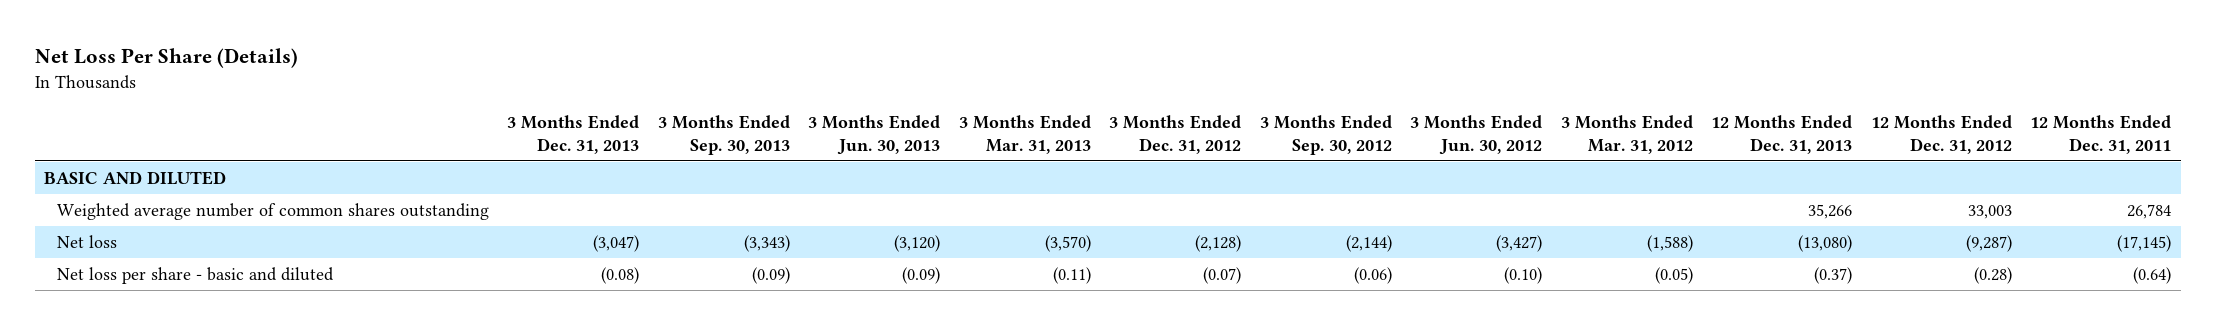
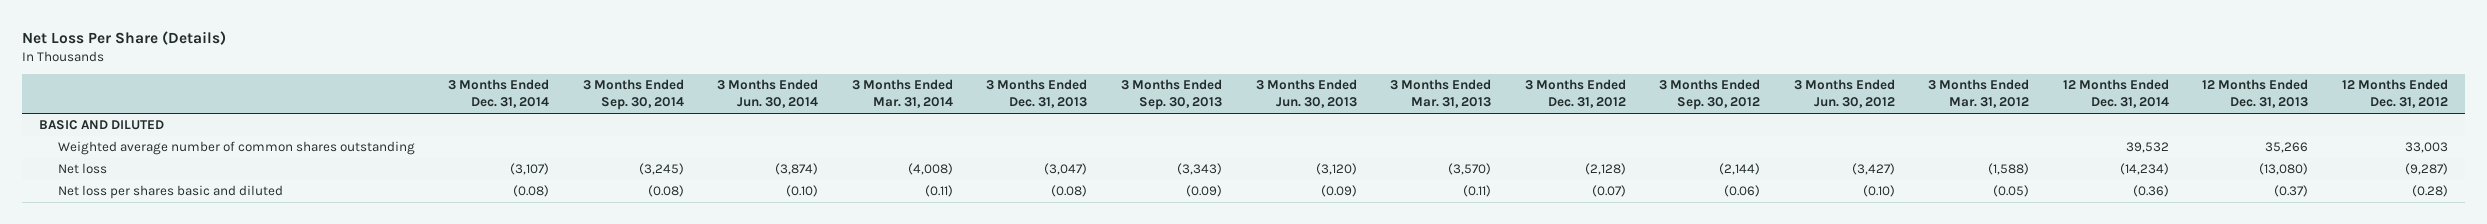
[2030,114,2172,154] 12 Months Ended Dec. 31, 2011 -> none
none -> [448,79,550,109] 3 Months Ended Dec. 31, 2014
none -> [582,79,684,111] 3 Months Ended Sep. 30, 2014
none -> [717,79,819,109] 3 Months Ended Jun. 30, 2014
none -> [851,79,953,109] 3 Months Ended Mar. 31, 2014
none -> [2062,79,2169,109] 12 Months Ended Dec. 31, 2014
[56,266,334,284] Net loss per share - basic and diluted -> [57,185,283,200] Net loss per shares basic and diluted

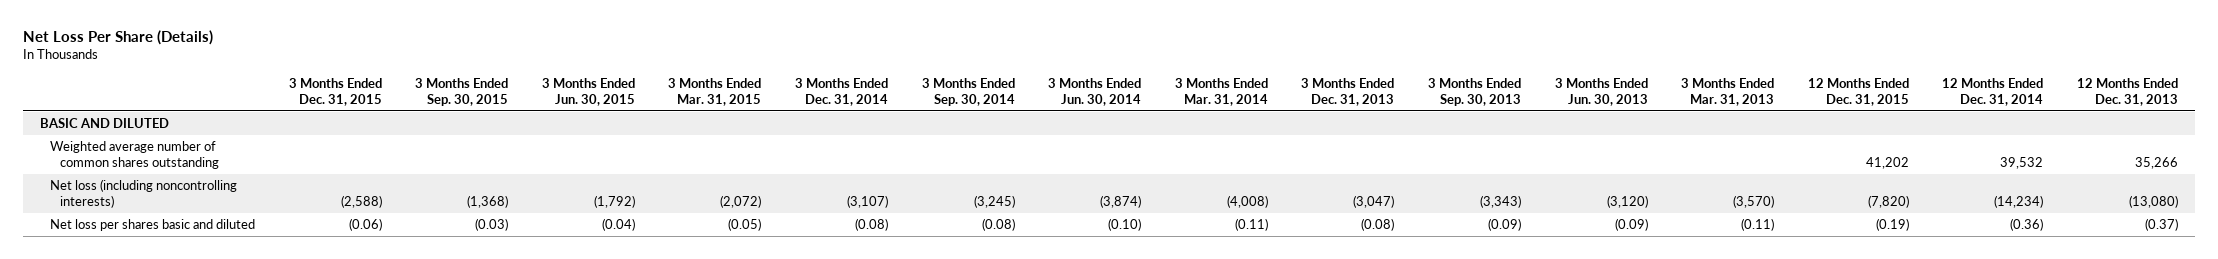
[1524,79,1626,109] 3 Months Ended Dec. 31, 2012 -> none
[1659,79,1761,111] 3 Months Ended Sep. 30, 2012 -> none
[1793,79,1895,109] 3 Months Ended Jun. 30, 2012 -> none
[1928,79,2030,109] 3 Months Ended Mar. 31, 2012 -> none
[2342,79,2449,109] 12 Months Ended Dec. 31, 2012 -> none
none -> [288,77,382,106] 3 Months Ended Dec. 31, 2015
none -> [415,77,509,106] 3 Months Ended Sep. 30, 2015
none -> [541,77,635,106] 3 Months Ended Jun. 30, 2015
none -> [668,77,762,106] 3 Months Ended Mar. 31, 2015
none -> [1807,77,1909,106] 12 Months Ended Dec. 31, 2015
[57,163,107,175] Net loss -> [50,179,238,209] Net loss (including noncontrolling interests)

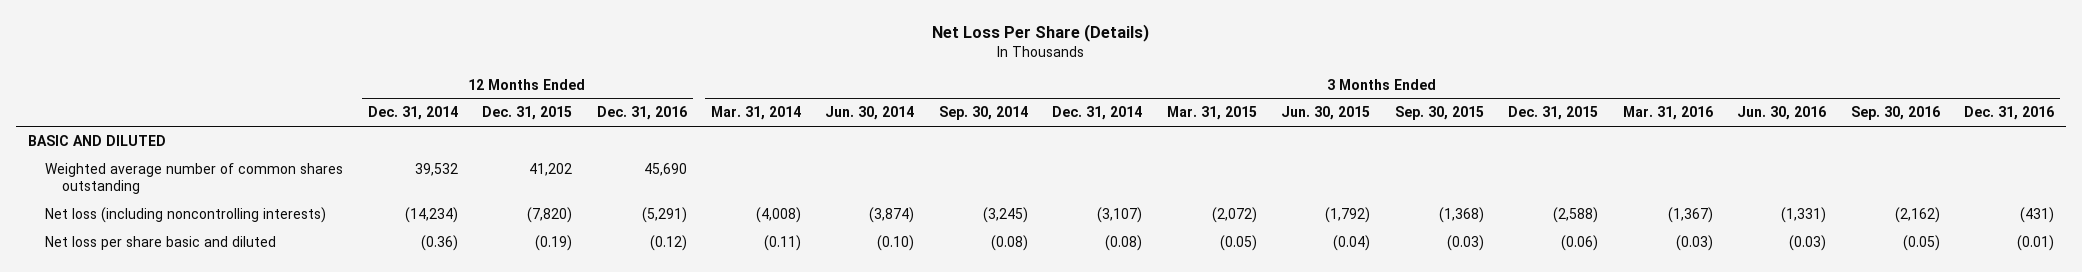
[1301,77,1395,106] 3 Months Ended Dec. 31, 2013 -> none
[1428,77,1522,106] 3 Months Ended Sep. 30, 2013 -> none
[1554,77,1648,106] 3 Months Ended Jun. 30, 2013 -> none
[1681,77,1775,106] 3 Months Ended Mar. 31, 2013 -> none
[2076,77,2178,106] 12 Months Ended Dec. 31, 2013 -> none
none -> [596,106,687,121] Dec. 31, 2016
none -> [1622,106,1713,121] Mar. 31, 2016
none -> [1737,106,1827,121] Jun. 30, 2016
none -> [1850,106,1940,121] Sep. 30, 2016
none -> [1963,106,2054,121] Dec. 31, 2016
[50,219,256,232] Net loss per shares basic and diluted -> [45,235,277,250] Net loss per share basic and diluted

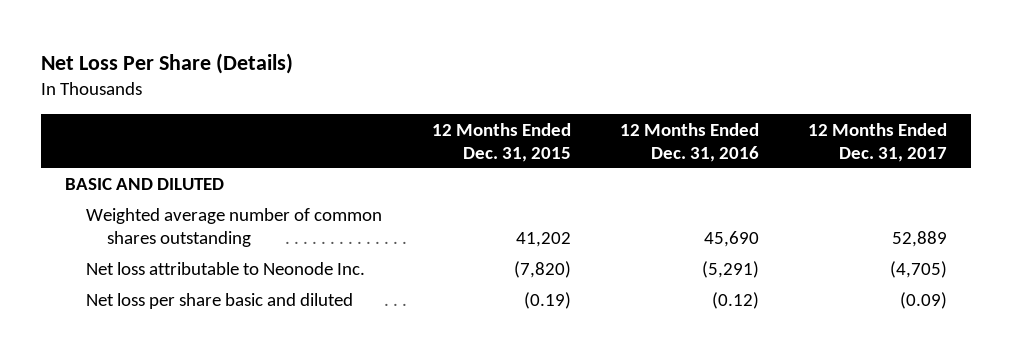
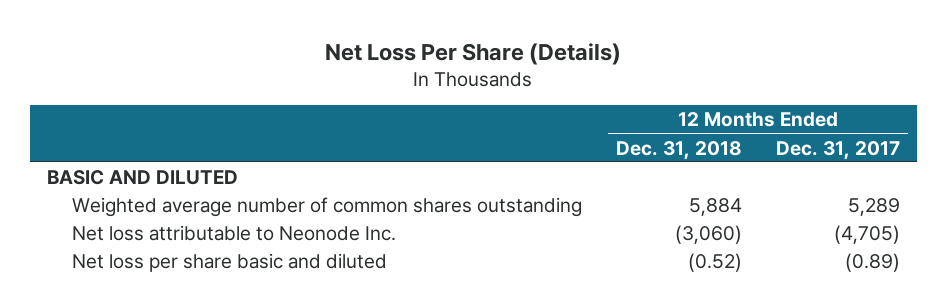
[431,122,571,162] 12 Months Ended Dec. 31, 2015 -> none
[619,122,759,162] 12 Months Ended Dec. 31, 2016 -> none
none -> [616,140,743,160] Dec. 31, 2018
[891,231,947,248] 52,889 -> [847,198,900,217] 5,289
[899,292,947,310] (0.09) -> [844,253,900,273] (0.89)

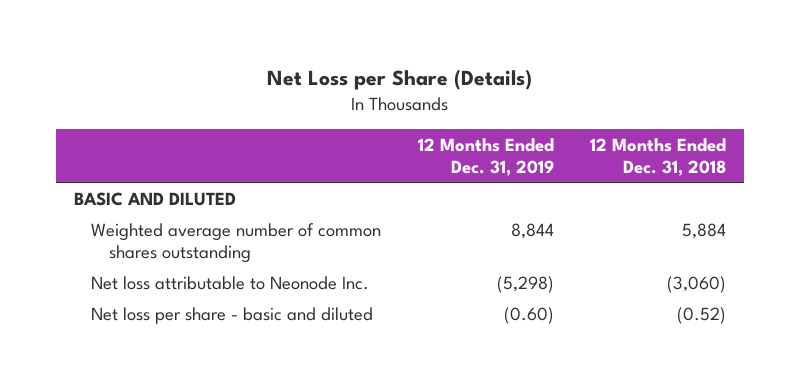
[325,42,622,65] Net Loss Per Share (Details) -> [266,69,532,91] Net Loss per Share (Details)
[775,140,900,160] Dec. 31, 2017 -> none
none -> [417,137,554,176] 12 Months Ended Dec. 31, 2019
[72,253,388,273] Net loss per share basic and diluted -> [91,306,374,324] Net loss per share - basic and diluted

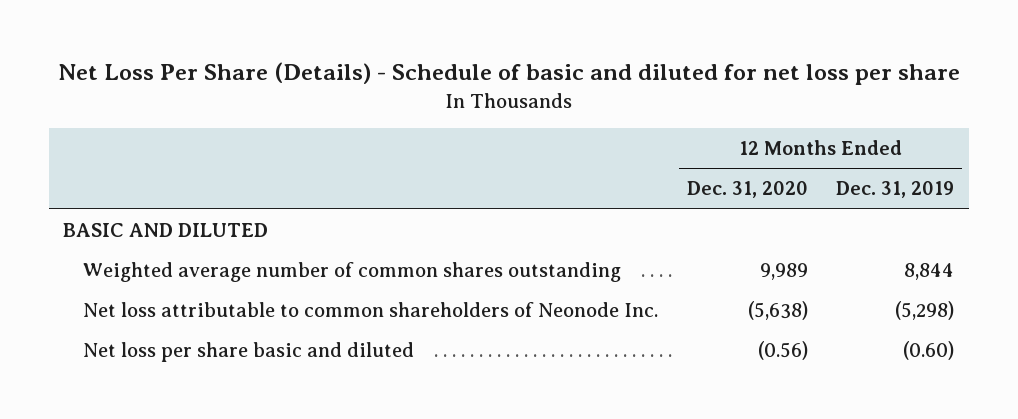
[266,69,532,91] Net Loss per Share (Details) -> [57,62,960,86] Net Loss Per Share (Details) - Schedule of basic and diluted for net loss per share
[589,137,726,176] 12 Months Ended Dec. 31, 2018 -> none
none -> [686,181,808,199] Dec. 31, 2020
[91,275,370,290] Net loss attributable to Neonode Inc. -> [82,302,658,318] Net loss attributable to common shareholders of Neonode Inc.
[91,306,374,324] Net loss per share - basic and diluted -> [82,342,414,363] Net loss per share basic and diluted

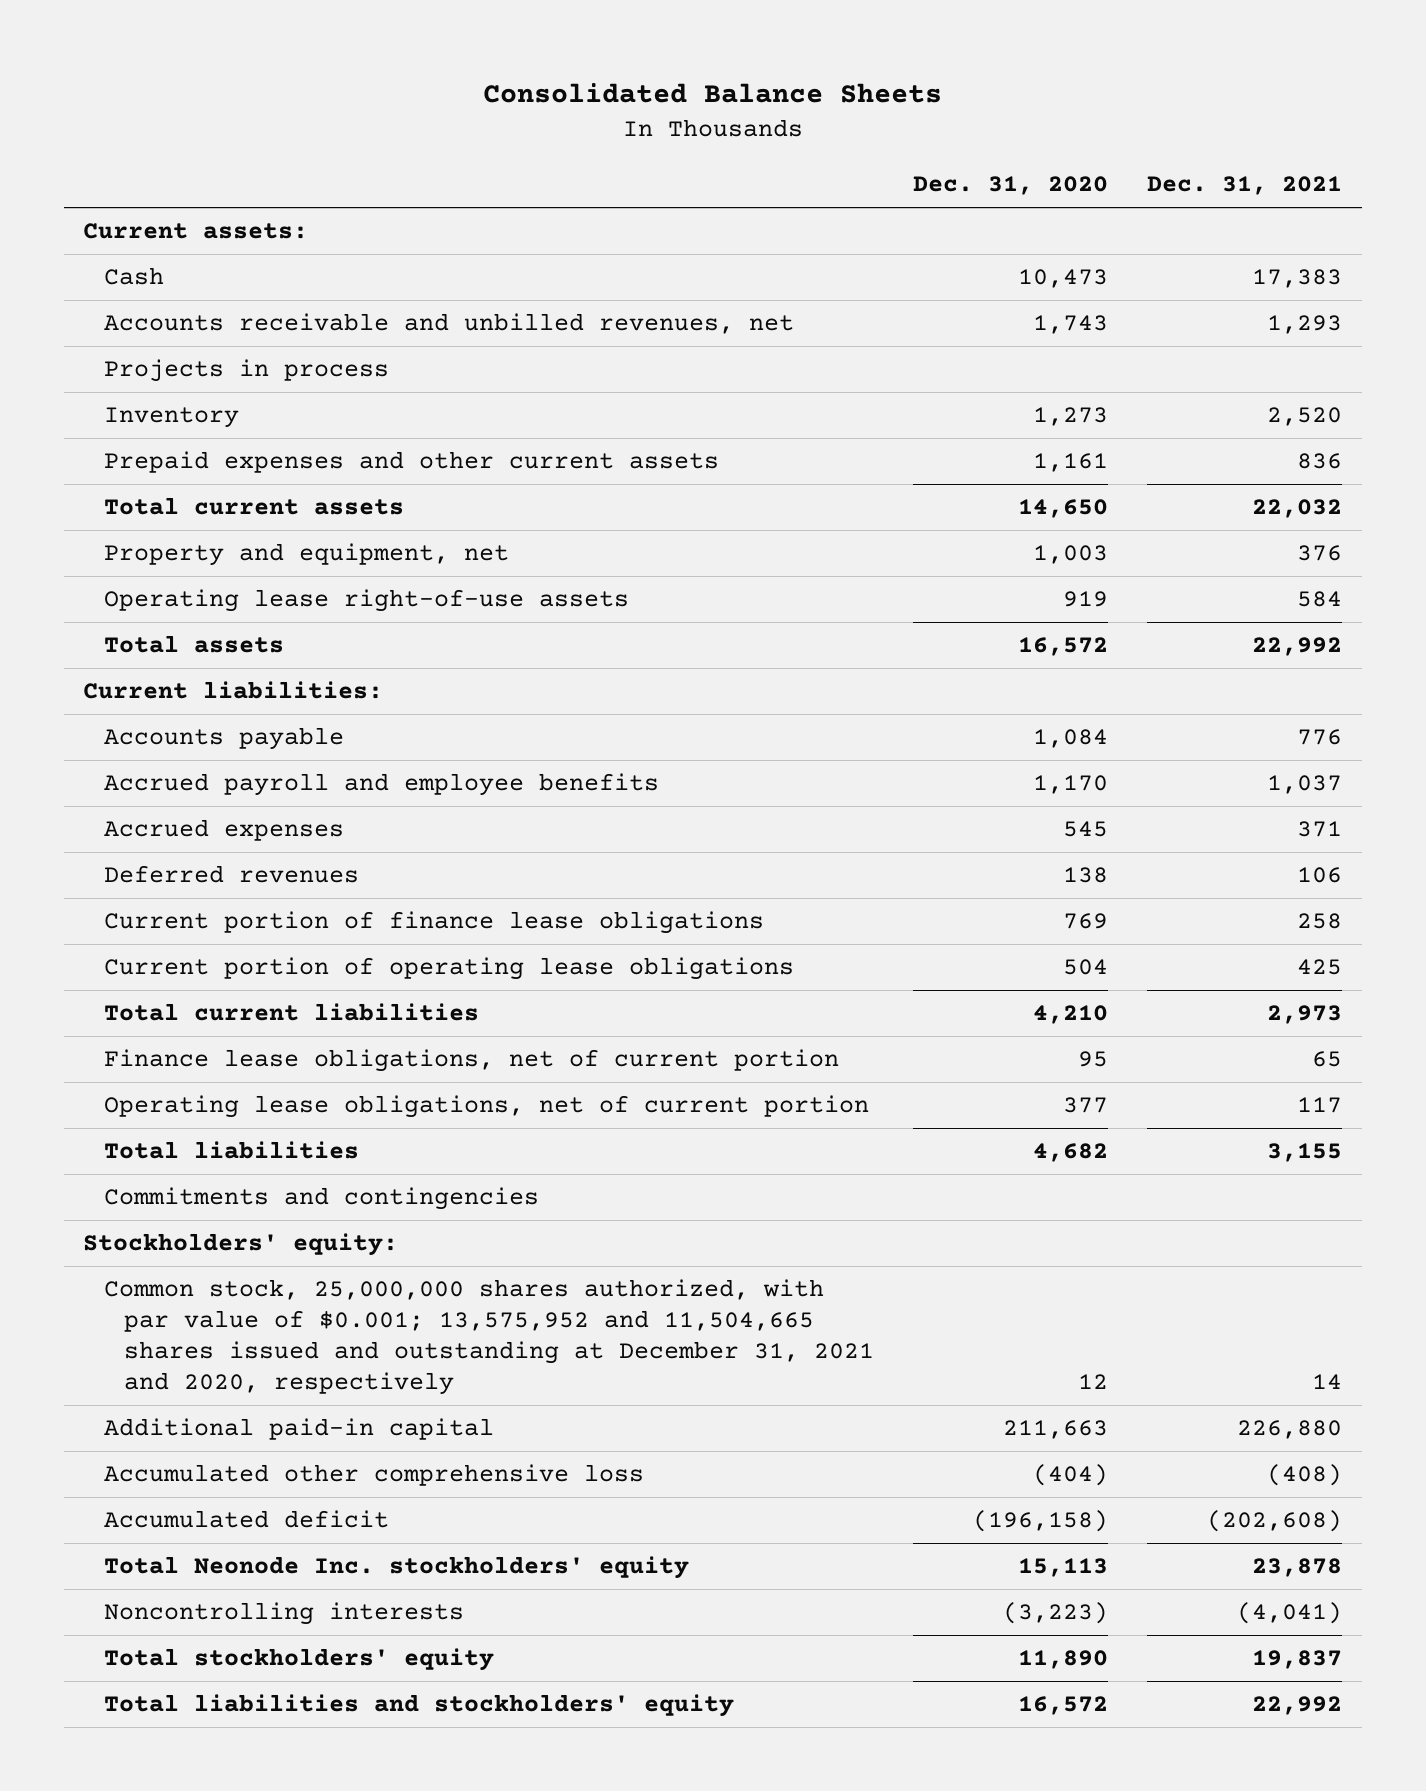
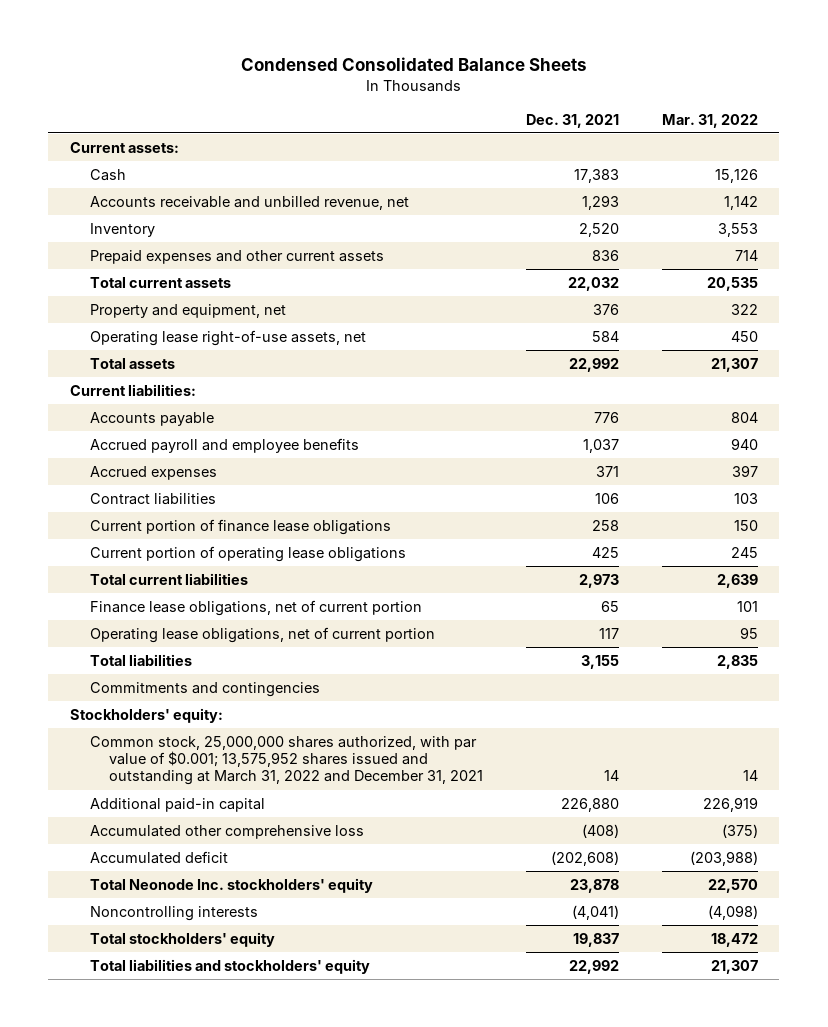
[482,83,942,104] Consolidated Balance Sheets -> [240,57,587,72] Condensed Consolidated Balance Sheets
[913,176,1109,196] Dec. 31, 2020 -> none
none -> [662,113,759,128] Mar. 31, 2022
[103,359,389,383] Projects in process -> none
[103,313,794,335] Accounts receivable and unbilled revenues, net -> [89,196,409,211] Accounts receivable and unbilled revenue, net
[103,589,629,613] Operating lease right-of-use assets -> [89,330,366,347] Operating lease right-of-use assets, net
[103,865,359,884] Deferred revenues -> none
none -> [89,493,216,506] Contract liabilities
[103,1279,875,1395] Common stock, 25,000,000 shares authorized, with par value of $0.001; 13,575,952 and 11,504,665 shares issued and outstanding at December 31, 2021 and 2020, respectively -> [89,736,484,786] Common stock, 25,000,000 shares authorized, with par value of $0.001; 13,575,952 shares issued and outstanding at March 31, 2022 and December 31, 2021

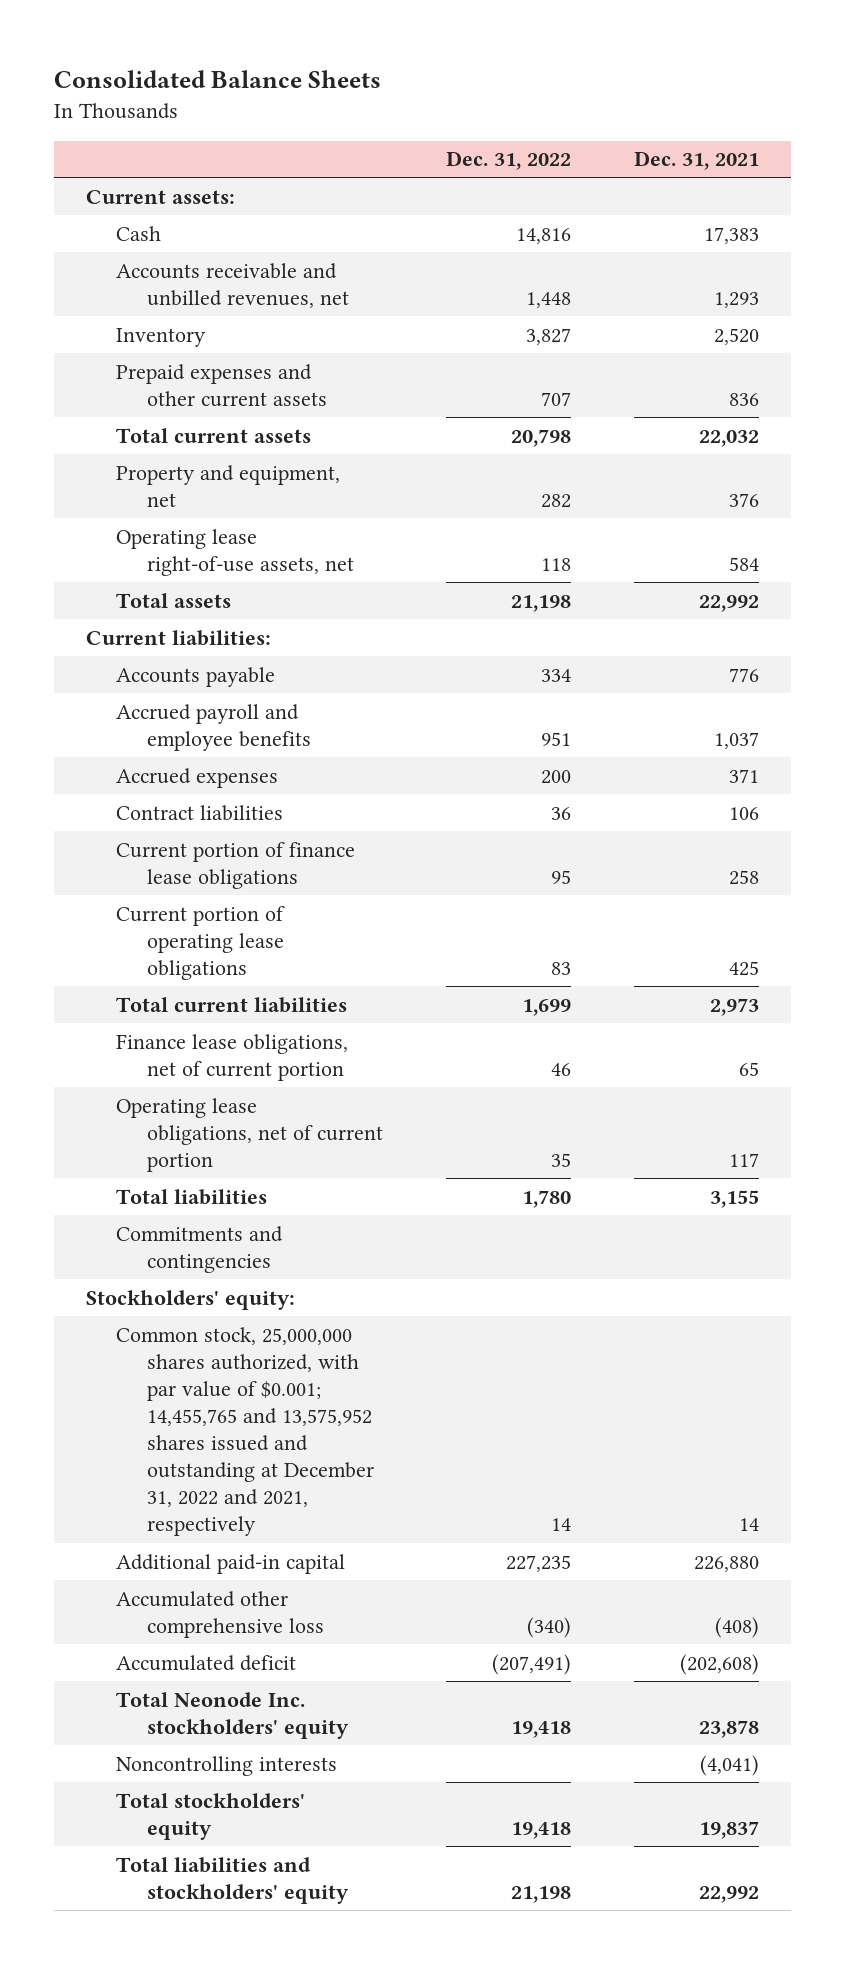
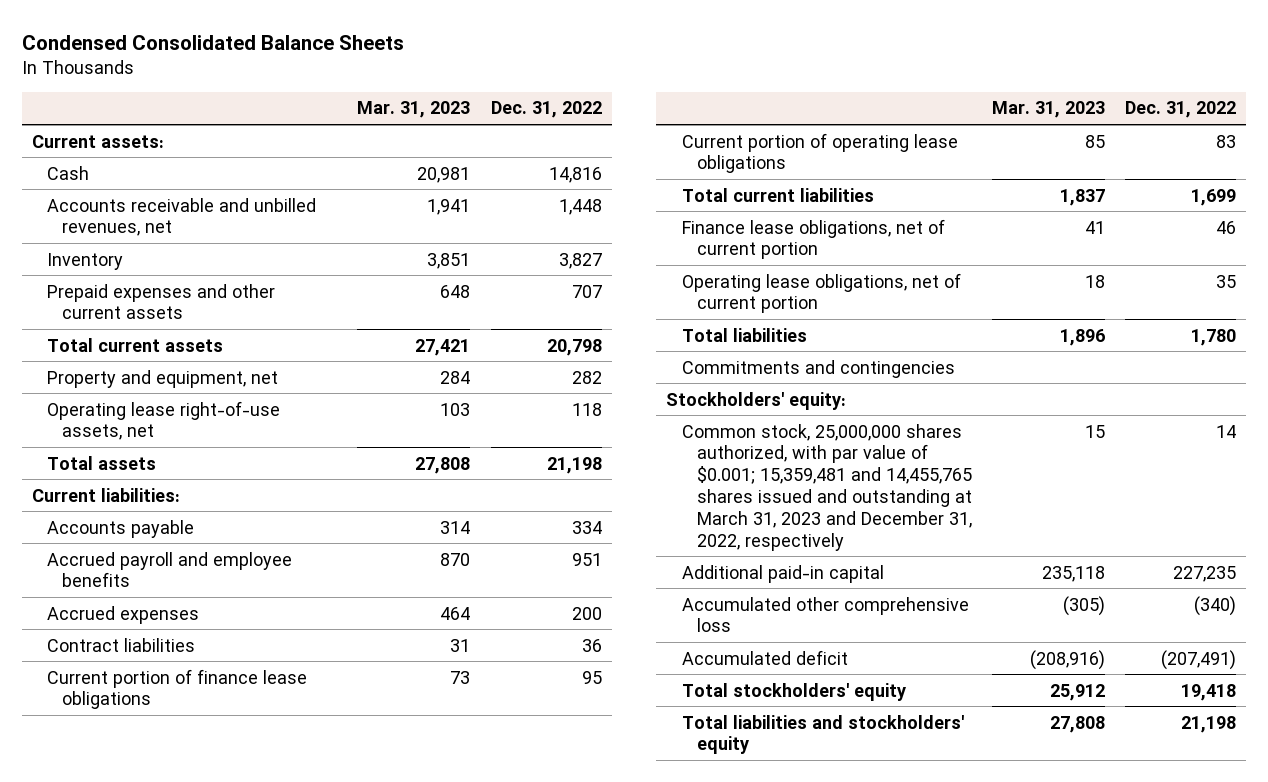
[54,70,382,89] Consolidated Balance Sheets -> [21,34,404,50] Condensed Consolidated Balance Sheets
[634,151,760,171] Dec. 31, 2021 -> none
none -> [357,101,471,119] Mar. 31, 2023
[116,1326,374,1537] Common stock, 25,000,000 shares authorized, with par value of $0.001; 14,455,765 and 13,575,952 shares issued and outstanding at December 31, 2022 and 2021, respectively -> [681,423,972,551] Common stock, 25,000,000 shares authorized, with par value of $0.001; 15,359,481 and 14,455,765 shares issued and outstanding at March 31, 2023 and December 31, 2022, respectively
[116,1691,349,1739] Total Neonode Inc. stockholders' equity -> none
[116,1755,338,1776] Noncontrolling interests -> none

